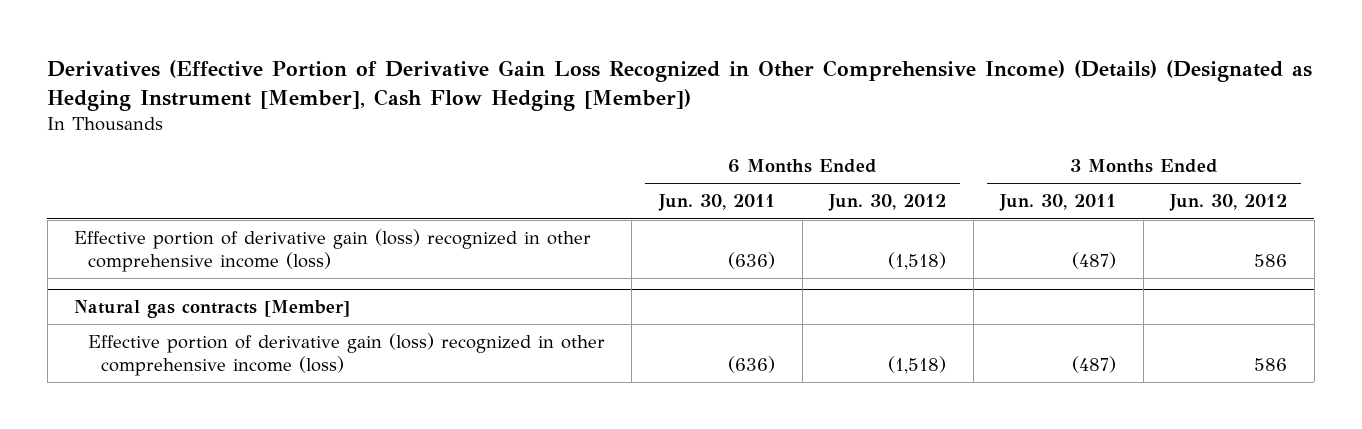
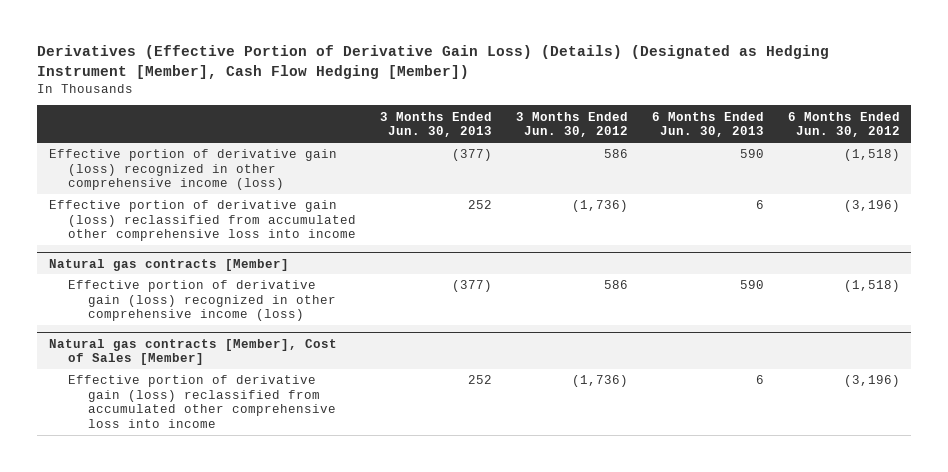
[47,60,1313,111] Derivatives (Effective Portion of Derivative Gain Loss Recognized in Other Comprehensive Income) (Details) (Designated as Hedging Instrument [Member], Cash Flow Hedging [Member]) -> [36,45,829,79] Derivatives (Effective Portion of Derivative Gain Loss) (Details) (Designated as Hedging Instrument [Member], Cash Flow Hedging [Member])
[657,194,775,212] Jun. 30, 2011 -> none
[999,194,1117,212] Jun. 30, 2011 -> none
none -> [380,111,493,138] 3 Months Ended Jun. 30, 2013
none -> [651,111,764,138] 6 Months Ended Jun. 30, 2013
none -> [48,200,357,242] Effective portion of derivative gain (loss) reclassified from accumulated other comprehensive loss into income
none -> [48,338,337,366] Natural gas contracts [Member], Cost of Sales [Member]
none -> [68,375,336,428] Effective portion of derivative gain (loss) reclassified from accumulated other comprehensive loss into income

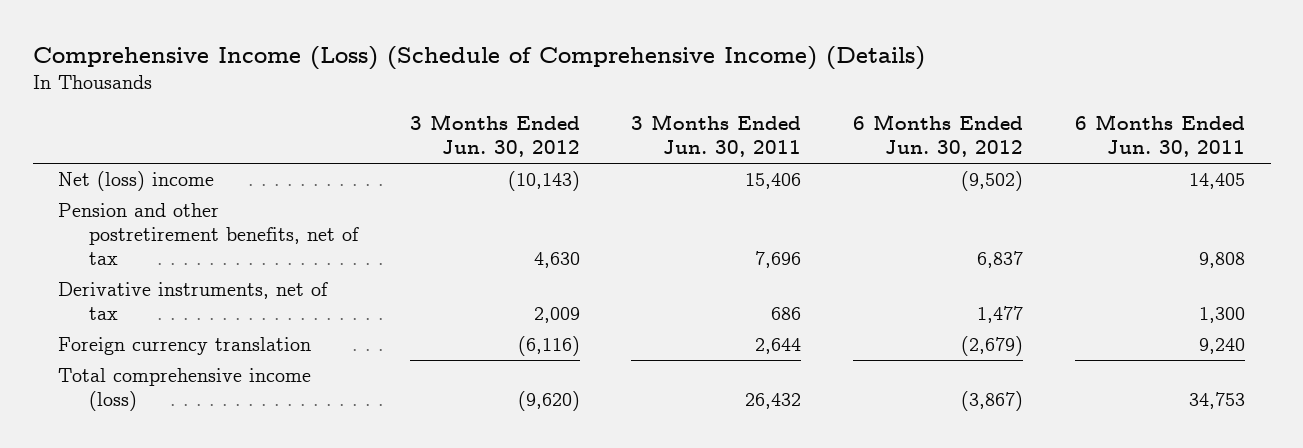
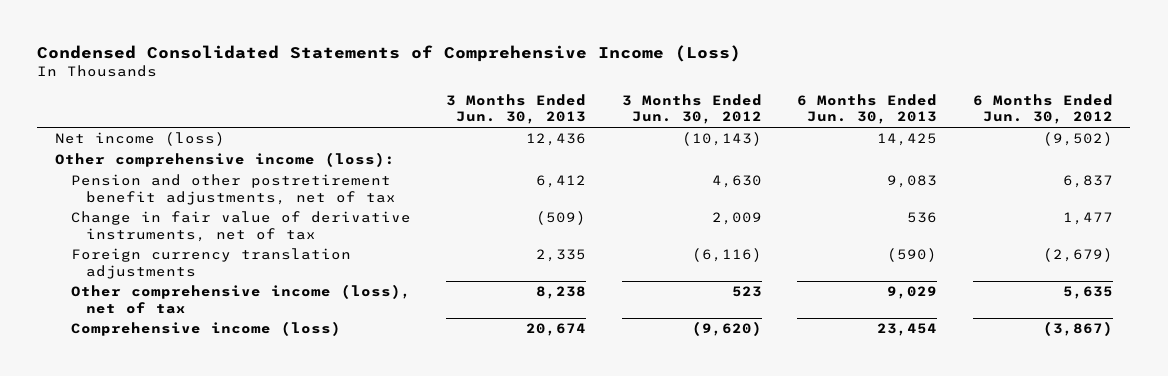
[32,45,925,70] Comprehensive Income (Loss) (Schedule of Comprehensive Income) (Details) -> [37,45,742,63] Condensed Consolidated Statements of Comprehensive Income (Loss)
[631,114,802,158] 3 Months Ended Jun. 30, 2011 -> none
[1074,114,1245,158] 6 Months Ended Jun. 30, 2011 -> none
none -> [446,93,587,125] 3 Months Ended Jun. 30, 2013
none -> [797,93,938,125] 6 Months Ended Jun. 30, 2013
[58,171,215,192] Net (loss) income -> [55,132,226,147] Net income (loss)
none -> [55,152,396,168] Other comprehensive income (loss):
[58,203,360,266] Pension and other postretirement benefits, net of tax -> [70,174,396,205] Pension and other postretirement benefit adjustments, net of tax
[58,282,329,321] Derivative instruments, net of tax -> [70,211,411,242] Change in fair value of derivative instruments, net of tax
[58,337,312,356] Foreign currency translation -> [70,248,351,279] Foreign currency translation adjustments
none -> [70,284,411,314] Other comprehensive income (loss), net of tax
[58,368,312,412] Total comprehensive income (loss) -> [70,321,341,337] Comprehensive income (loss)

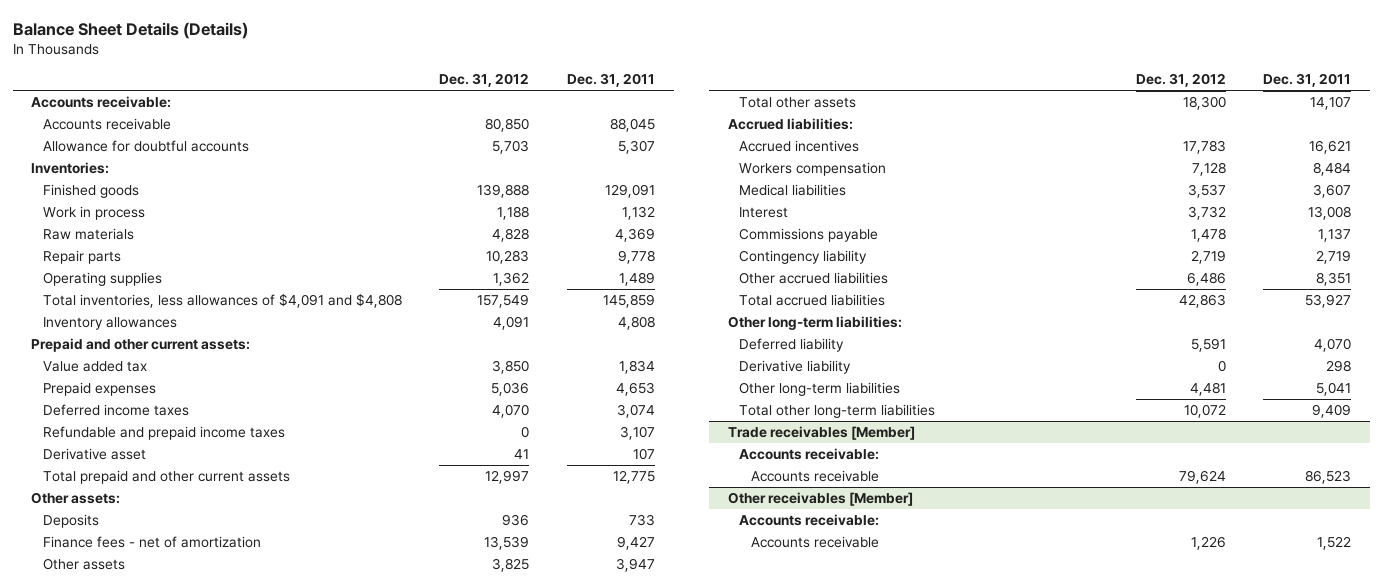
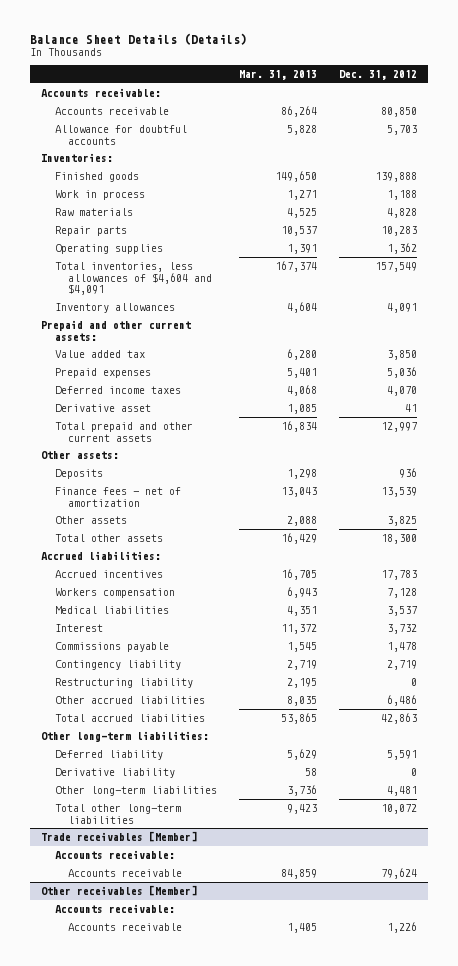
[566,73,655,88] Dec. 31, 2011 -> none
none -> [238,70,317,81] Mar. 31, 2013
[42,293,402,309] Total inventories, less allowances of $4,091 and $4,808 -> [54,262,213,295] Total inventories, less allowances of $4,604 and $4,091
[42,426,285,441] Refundable and prepaid income taxes -> none
none -> [54,678,193,689] Restructuring liability

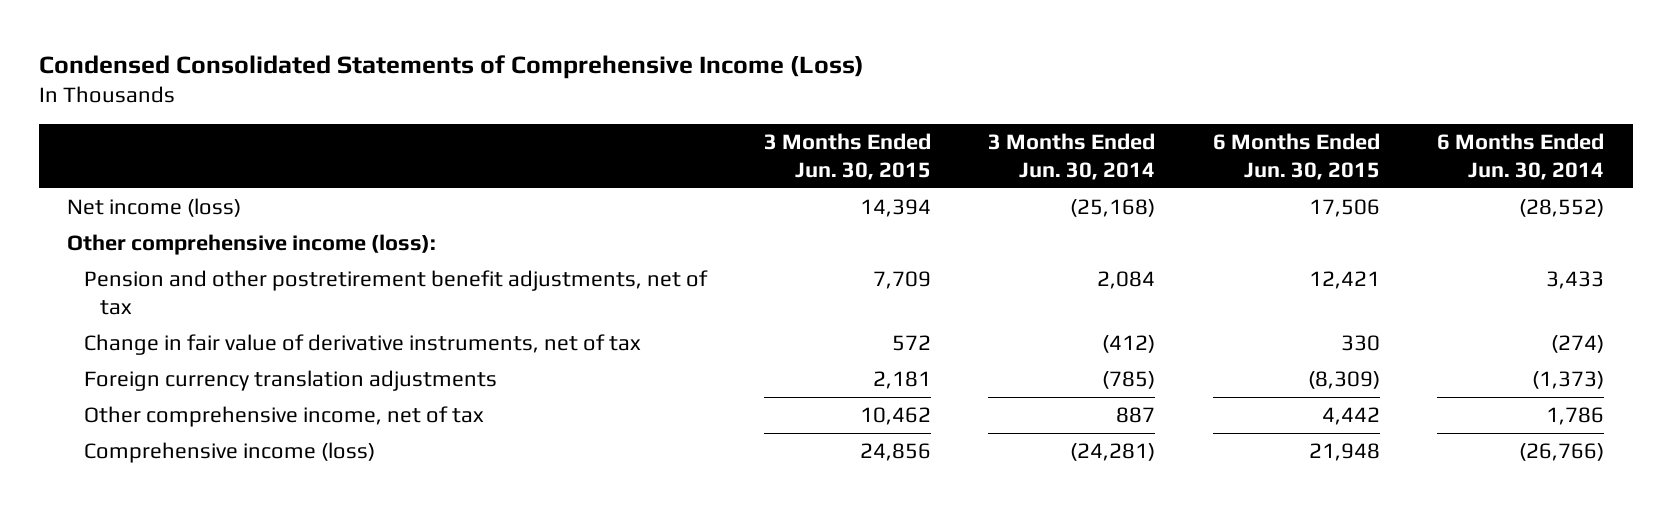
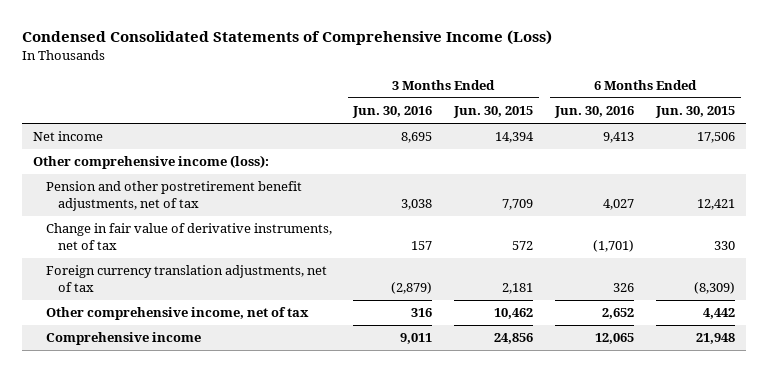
[988,132,1156,181] 3 Months Ended Jun. 30, 2014 -> none
[1436,132,1604,181] 6 Months Ended Jun. 30, 2014 -> none
none -> [352,106,433,119] Jun. 30, 2016
none -> [554,106,635,119] Jun. 30, 2016
[67,197,242,217] Net income (loss) -> [33,131,104,142] Net income
[83,369,497,391] Foreign currency translation adjustments -> [45,265,327,292] Foreign currency translation adjustments, net of tax
[83,441,375,463] Comprehensive income (loss) -> [45,332,201,346] Comprehensive income

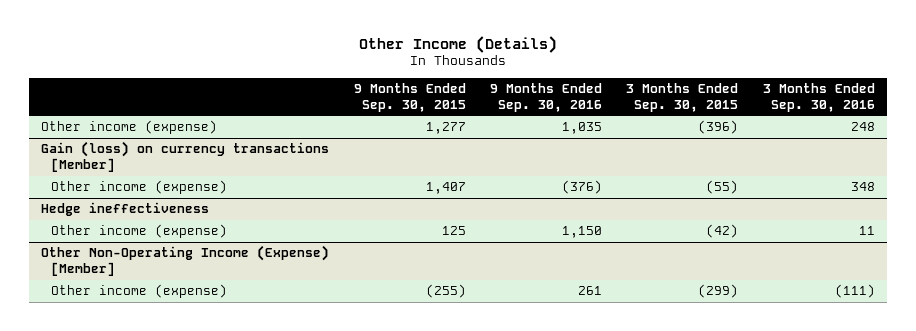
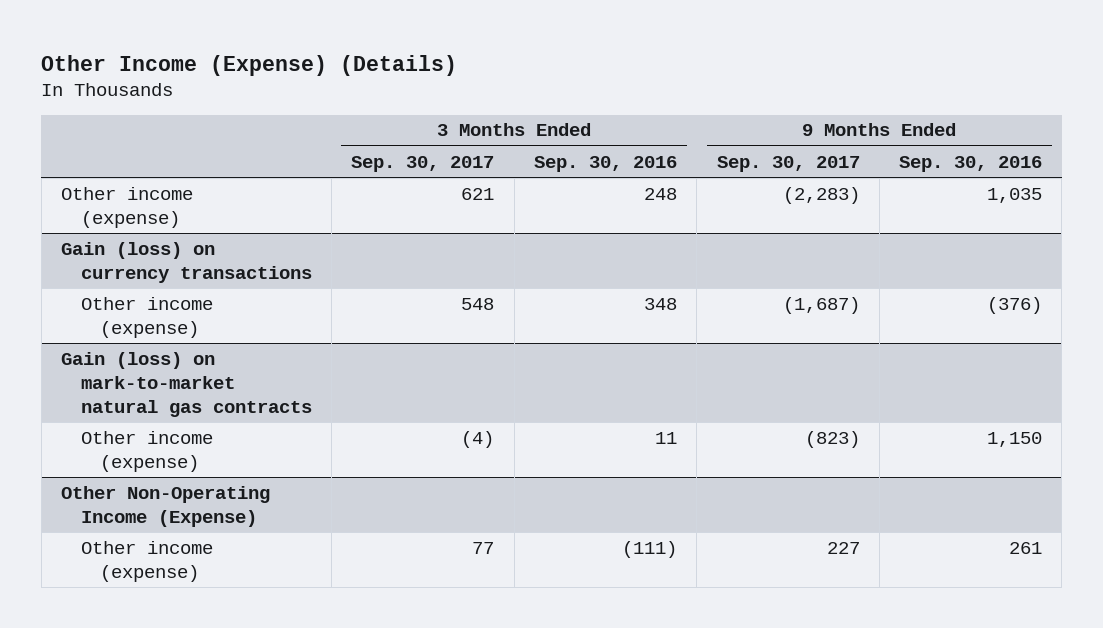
[358,35,557,53] Other Income (Details) -> [41,54,458,76] Other Income (Expense) (Details)
[353,83,466,113] 9 Months Ended Sep. 30, 2015 -> none
[626,83,739,113] 3 Months Ended Sep. 30, 2015 -> none
none -> [351,155,495,172] Sep. 30, 2017
none -> [716,155,860,172] Sep. 30, 2017
[41,141,330,173] Gain (loss) on currency transactions [Member] -> [61,241,312,283] Gain (loss) on currency transactions
[41,202,210,217] Hedge ineffectiveness -> [61,351,312,417] Gain (loss) on mark-to-market natural gas contracts
[41,245,330,277] Other Non-Operating Income (Expense) [Member] -> [61,485,271,527] Other Non-Operating Income (Expense)

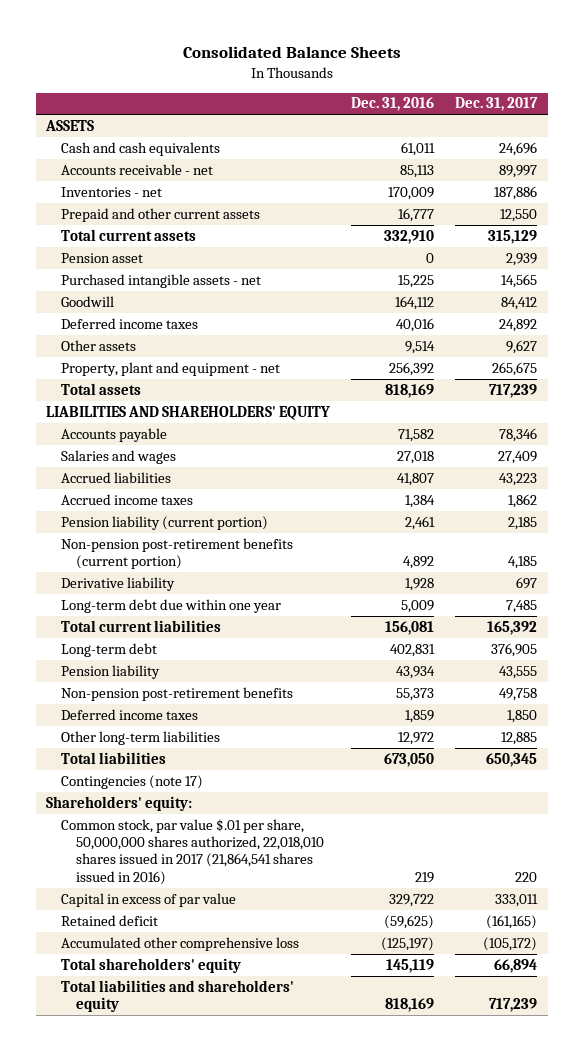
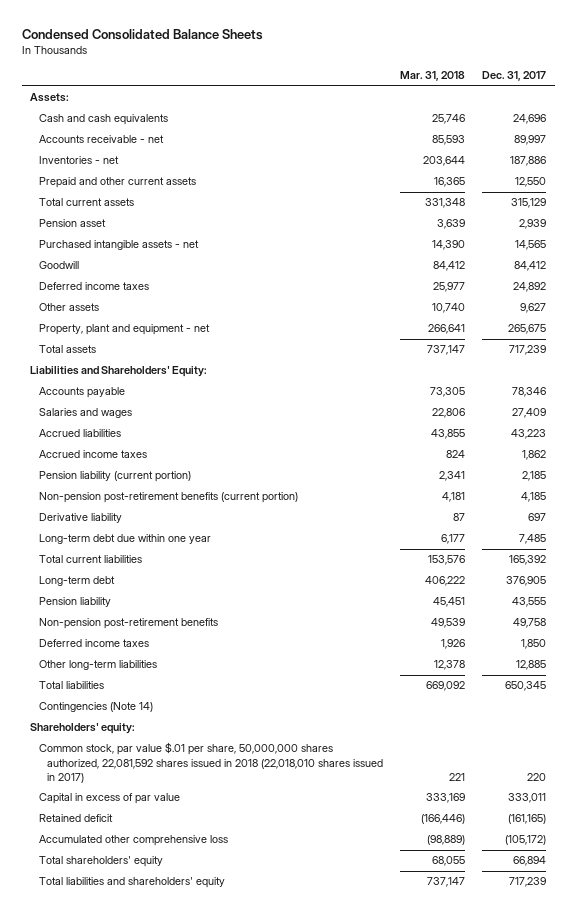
[182,46,401,59] Consolidated Balance Sheets -> [21,28,263,40] Condensed Consolidated Balance Sheets
[351,97,435,112] Dec. 31, 2016 -> none
none -> [400,71,466,82] Mar. 31, 2018
[45,119,95,131] ASSETS -> [30,93,70,103] Assets:
[46,405,331,420] LIABILITIES AND SHAREHOLDERS' EQUITY -> [30,366,208,378] Liabilities and Shareholders' Equity:
[61,774,204,789] Contingencies (note 17) -> [38,702,153,713] Contingencies (Note 14)
[61,818,325,885] Common stock, par value $.01 per share, 50,000,000 shares authorized, 22,018,010 shares issued in 2017 (21,864,541 shares issued in 2016) -> [38,742,384,783] Common stock, par value $.01 per share, 50,000,000 shares authorized, 22,081,592 shares issued in 2018 (22,018,010 shares issued in 2017)

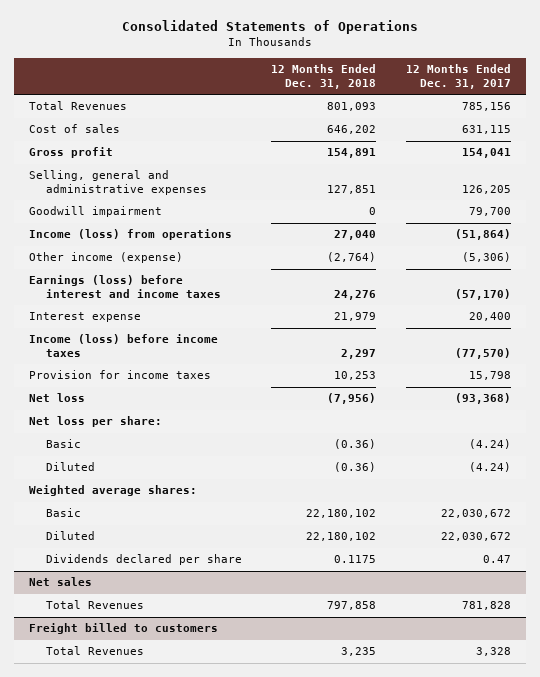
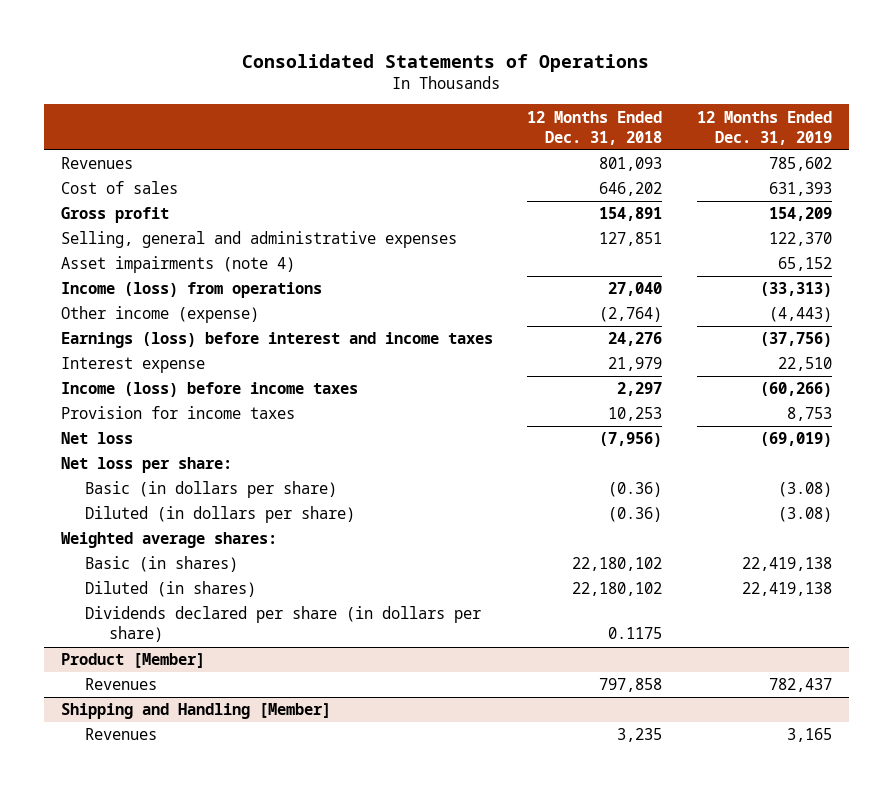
[405,63,511,89] 12 Months Ended Dec. 31, 2017 -> none
none -> [696,110,832,145] 12 Months Ended Dec. 31, 2019
[28,101,127,111] Total Revenues -> [60,157,133,170] Revenues
[28,206,162,218] Goodwill impairment -> none
none -> [60,256,295,274] Asset impairments (note 4)
[45,439,81,449] Basic -> [85,481,338,499] Basic (in dollars per share)
[45,462,95,472] Diluted -> [85,506,356,524] Diluted (in dollars per share)
[45,508,81,518] Basic -> [85,556,239,573] Basic (in shares)
[45,531,95,541] Diluted -> [85,581,257,598] Diluted (in shares)
[45,554,242,566] Dividends declared per share -> [85,606,482,643] Dividends declared per share (in dollars per share)
[28,577,92,587] Net sales -> [60,653,205,669] Product [Member]
[45,600,144,610] Total Revenues -> [85,678,158,691] Revenues
[28,623,218,635] Freight billed to customers -> [60,703,331,720] Shipping and Handling [Member]
[45,646,144,656] Total Revenues -> [85,728,158,741] Revenues

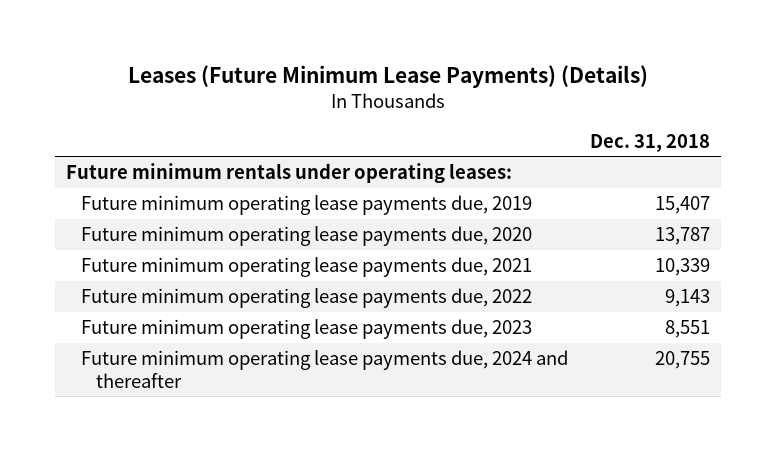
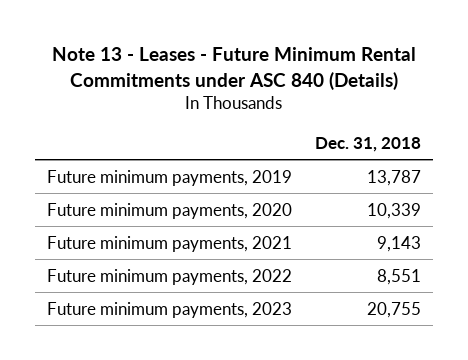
[127,64,648,88] Leases (Future Minimum Lease Payments) (Details) -> [51,47,416,90] Note 13 - Leases - Future Minimum Rental Commitments under ASC 840 (Details)
[65,162,512,183] Future minimum rentals under operating leases: -> none
[80,349,568,388] Future minimum operating lease payments due, 2024 and thereafter -> none
[80,194,532,215] Future minimum operating lease payments due, 2019 -> [46,169,292,186] Future minimum payments, 2019
[654,195,710,214] 15,407 -> [367,169,422,186] 13,787
[80,225,532,246] Future minimum operating lease payments due, 2020 -> [46,202,292,219] Future minimum payments, 2020
[654,226,710,245] 13,787 -> [367,202,422,219] 10,339
[80,256,532,277] Future minimum operating lease payments due, 2021 -> [46,235,292,252] Future minimum payments, 2021
[654,257,710,276] 10,339 -> [377,235,422,252] 9,143
[80,287,532,308] Future minimum operating lease payments due, 2022 -> [46,268,292,285] Future minimum payments, 2022
[664,288,710,307] 9,143 -> [377,268,422,285] 8,551
[80,318,532,339] Future minimum operating lease payments due, 2023 -> [46,301,292,318] Future minimum payments, 2023
[664,319,710,338] 8,551 -> [367,301,422,318] 20,755

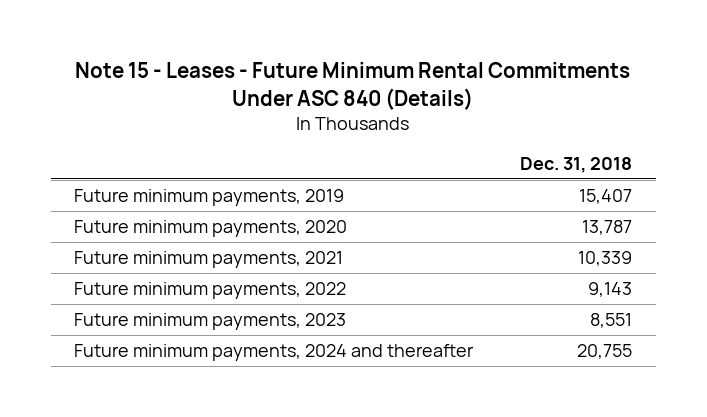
[51,47,416,90] Note 13 - Leases - Future Minimum Rental Commitments under ASC 840 (Details) -> [75,62,631,110] Note 15 - Leases - Future Minimum Rental Commitments Under ASC 840 (Details)
[367,169,422,186] 13,787 -> [579,189,633,205] 15,407
[367,202,422,219] 10,339 -> [582,220,633,236] 13,787
[377,235,422,252] 9,143 -> [578,251,633,267] 10,339
[377,268,422,285] 8,551 -> [588,282,633,298] 9,143
[367,301,422,318] 20,755 -> [590,313,633,329] 8,551
none -> [74,344,475,362] Future minimum payments, 2024 and thereafter

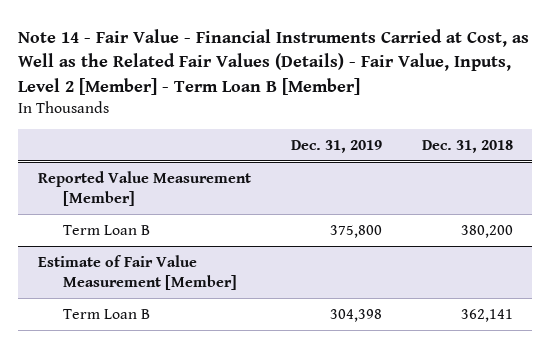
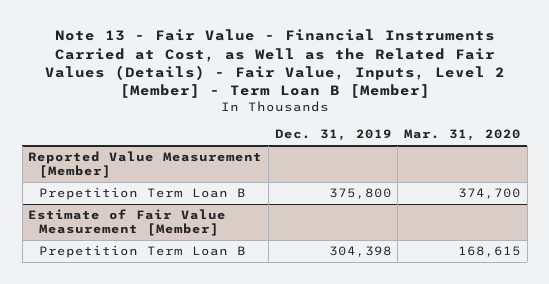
[18,28,530,95] Note 14 - Fair Value - Financial Instruments Carried at Cost, as Well as the Related Fair Values (Details) - Fair Value, Inputs, Level 2 [Member] - Term Loan B [Member] -> [44,29,505,99] Note 13 - Fair Value - Financial Instruments Carried at Cost, as Well as the Related Fair Values (Details) - Fair Value, Inputs, Level 2 [Member] - Term Loan B [Member]
[421,139,513,153] Dec. 31, 2018 -> none
none -> [403,129,521,142] Mar. 31, 2020
[62,224,150,235] Term Loan B -> [38,187,246,201] Prepetition Term Loan B
[62,308,150,319] Term Loan B -> [38,245,246,259] Prepetition Term Loan B

